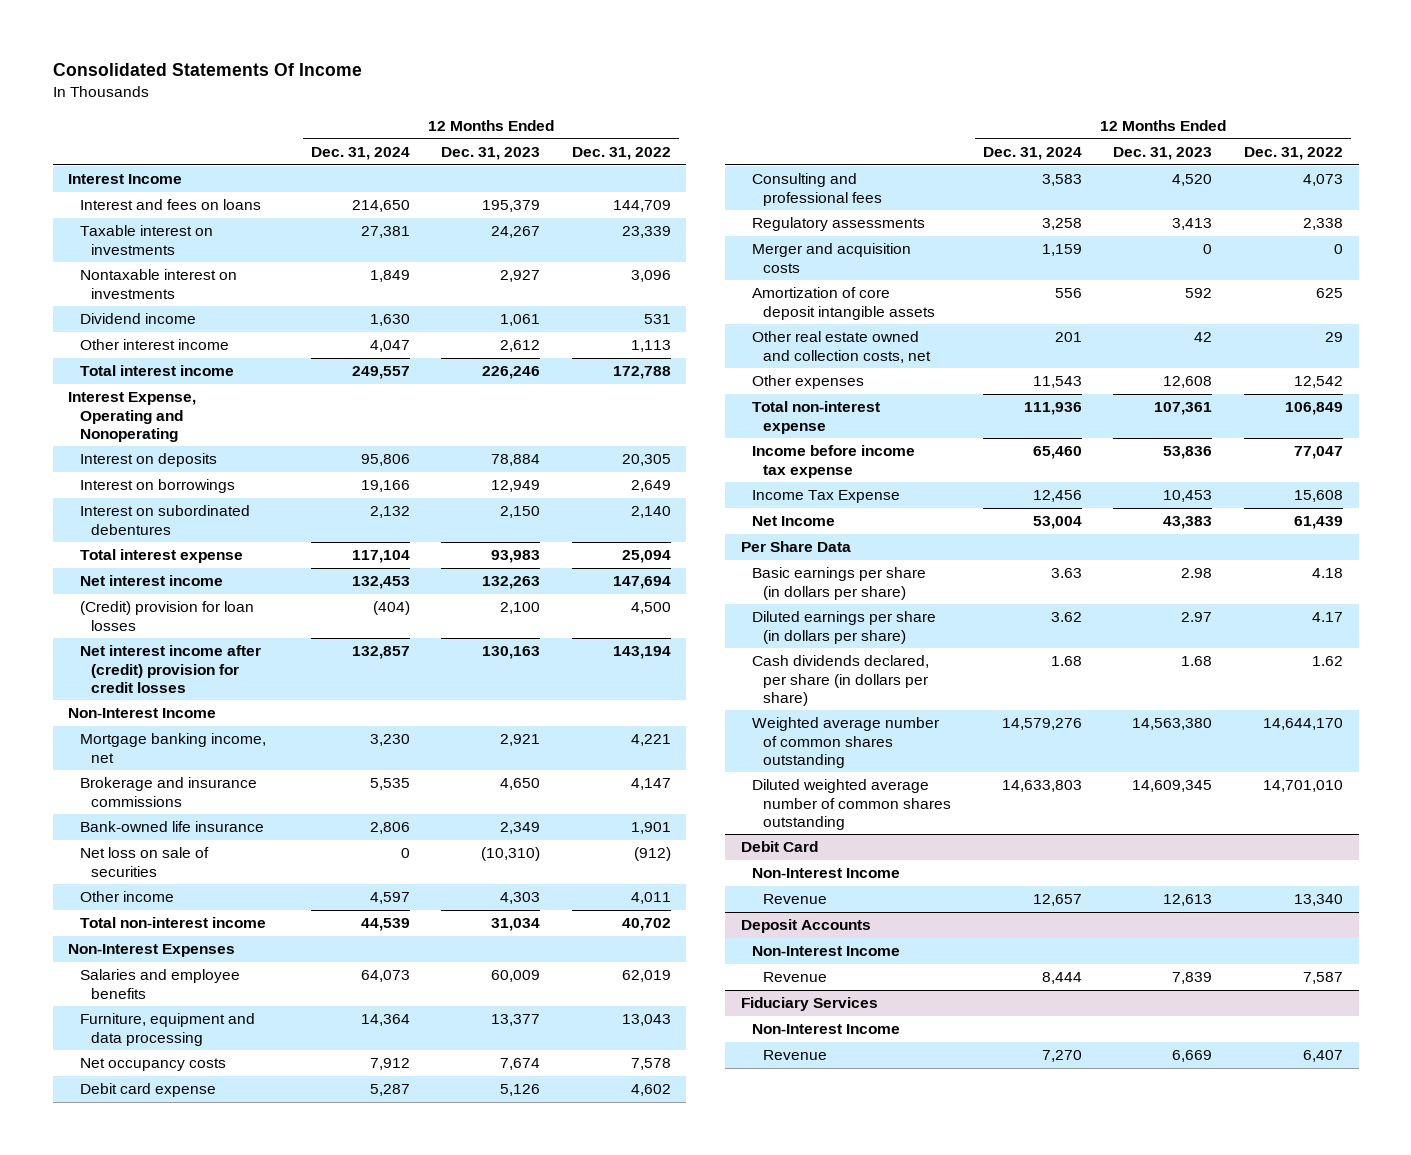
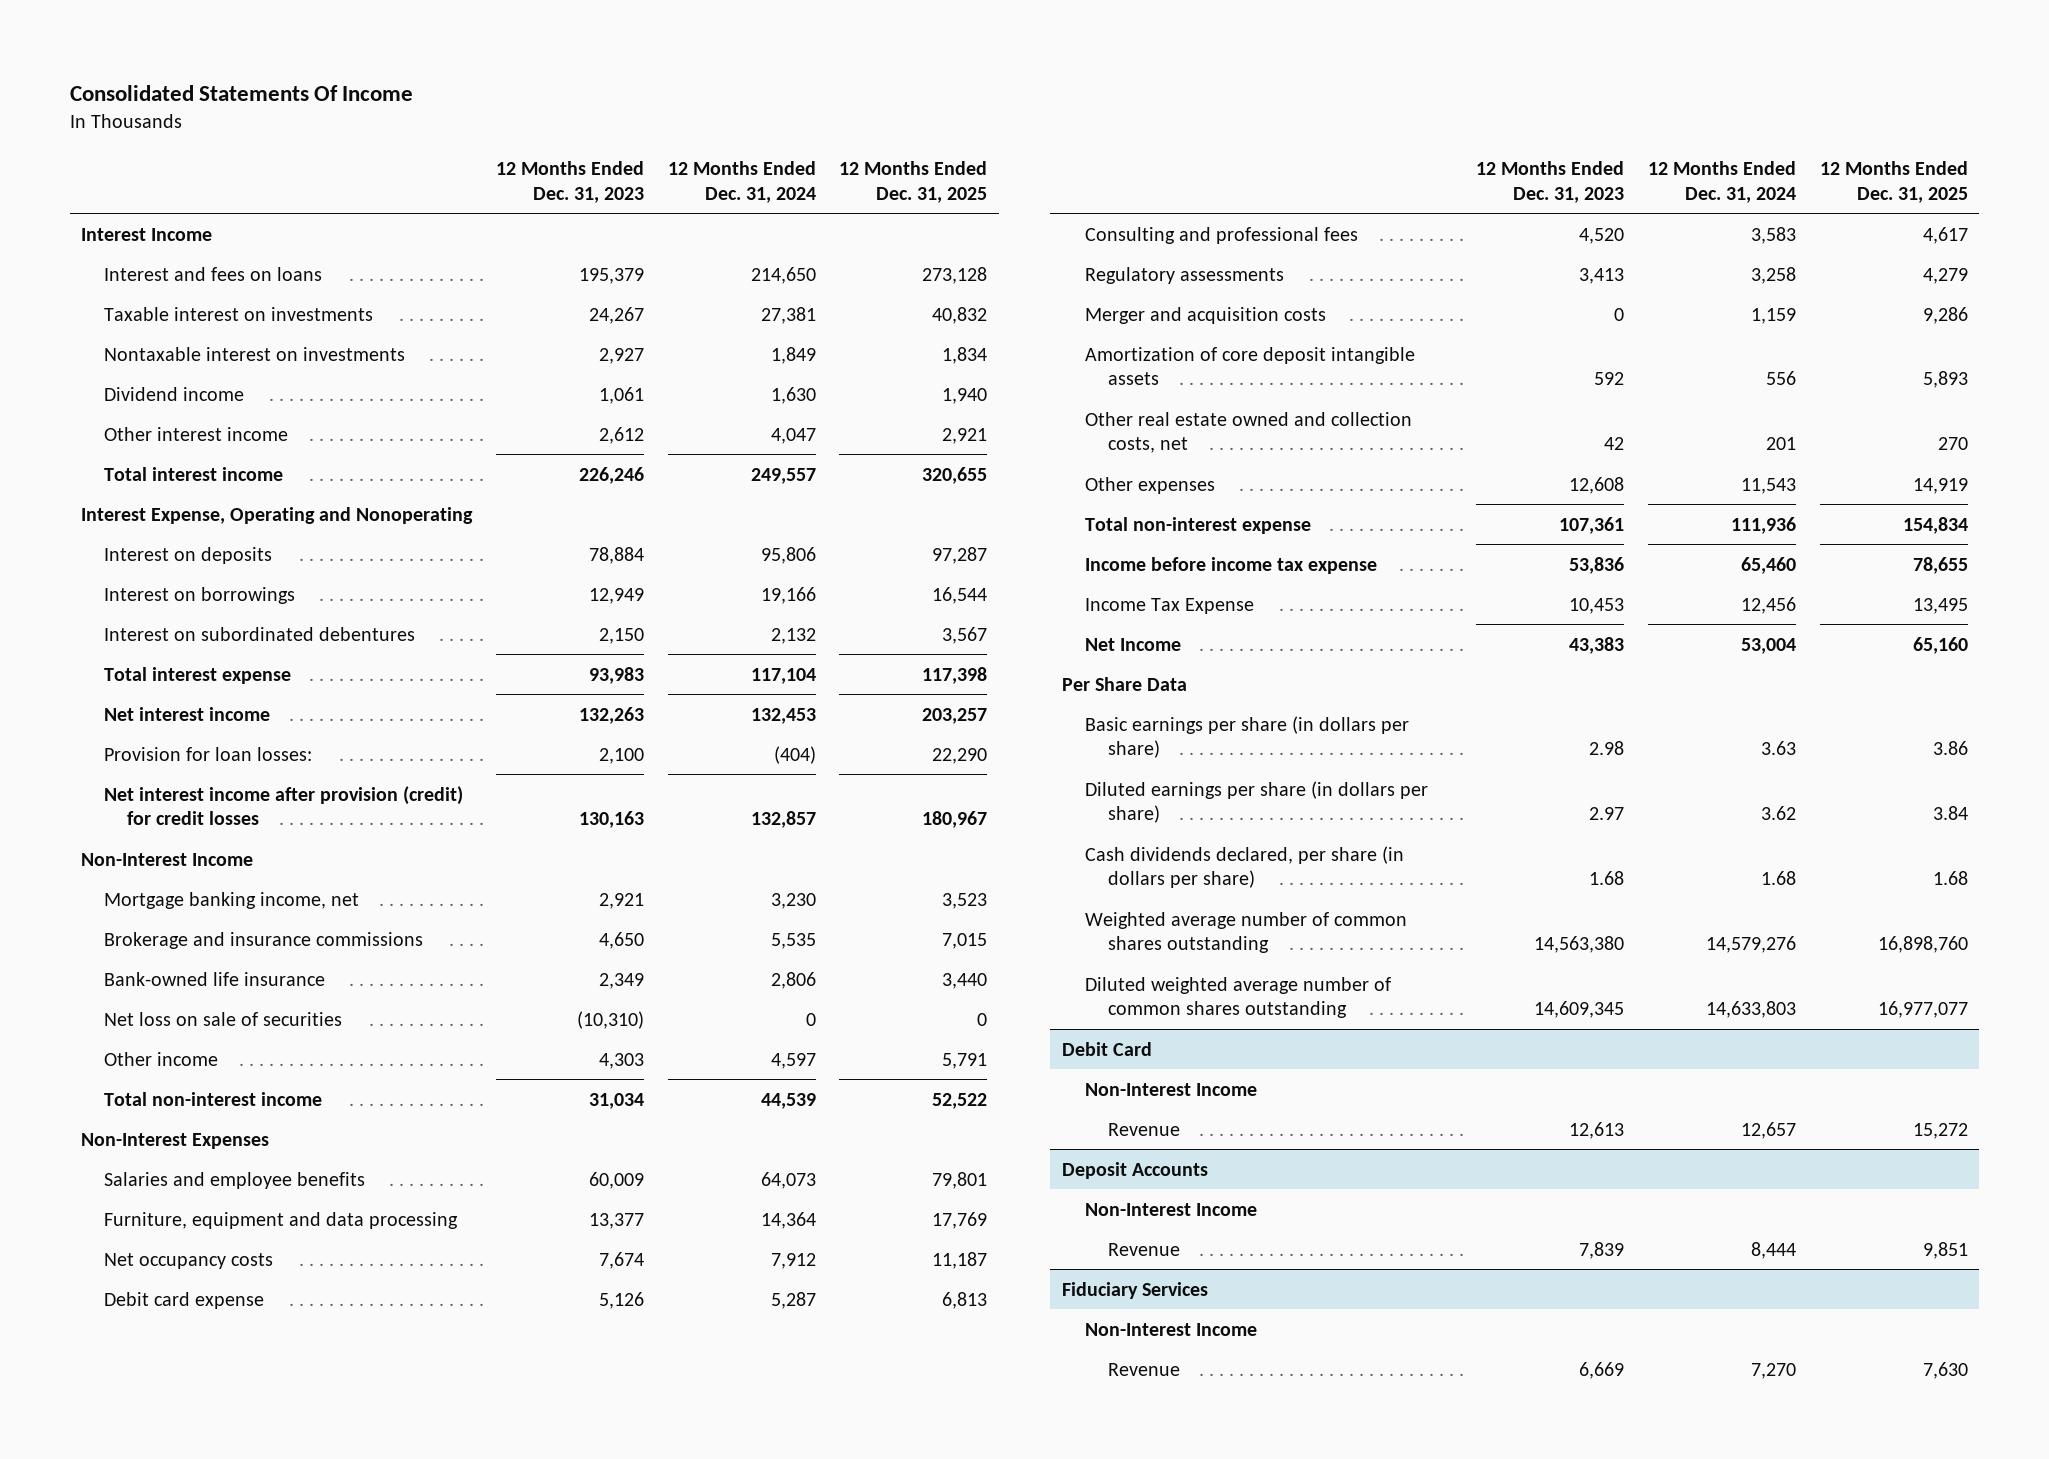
[571,146,671,160] Dec. 31, 2022 -> none
none -> [839,161,988,203] 12 Months Ended Dec. 31, 2025
[79,601,254,631] (Credit) provision for loan losses -> [104,746,313,761] Provision for loan losses:
[79,645,261,693] Net interest income after (credit) provision for credit losses -> [104,785,464,826] Net interest income after provision (credit) for credit losses

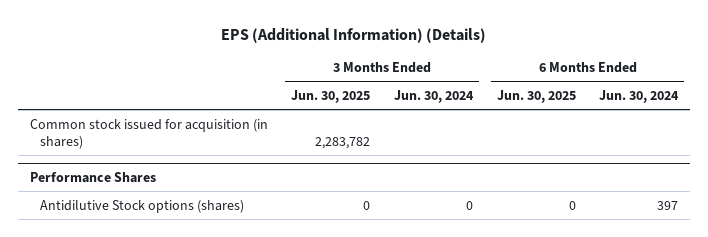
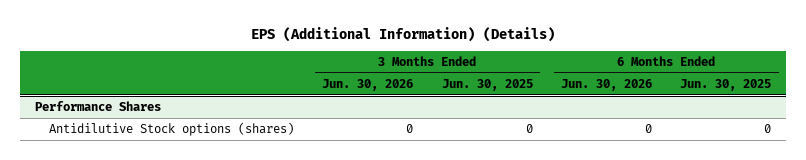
[393,89,474,103] Jun. 30, 2024 -> none
[599,89,680,103] Jun. 30, 2024 -> none
none -> [322,78,414,91] Jun. 30, 2026
none -> [561,78,653,91] Jun. 30, 2026
[29,118,268,149] Common stock issued for acquisition (in shares) -> none

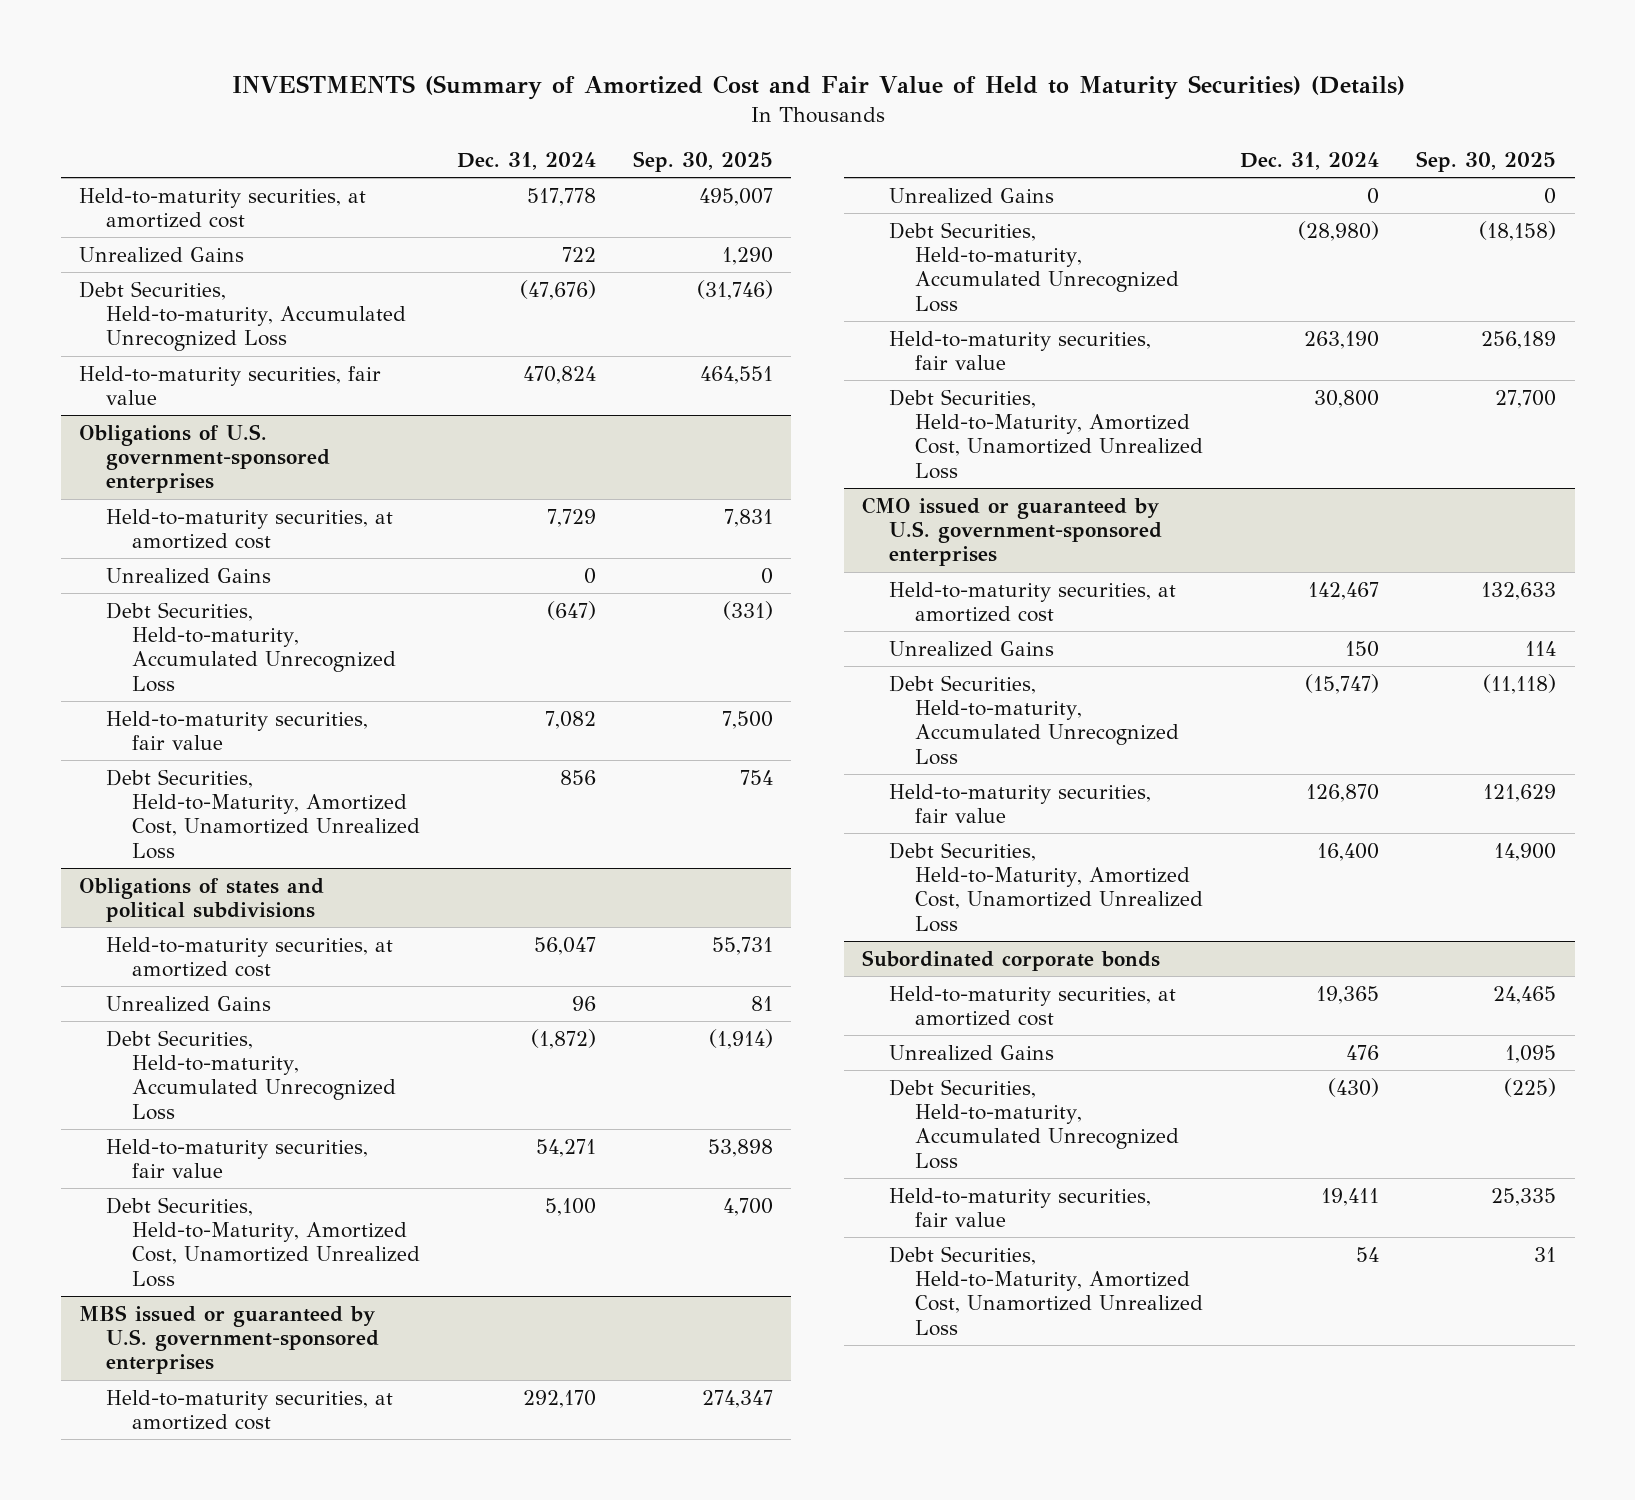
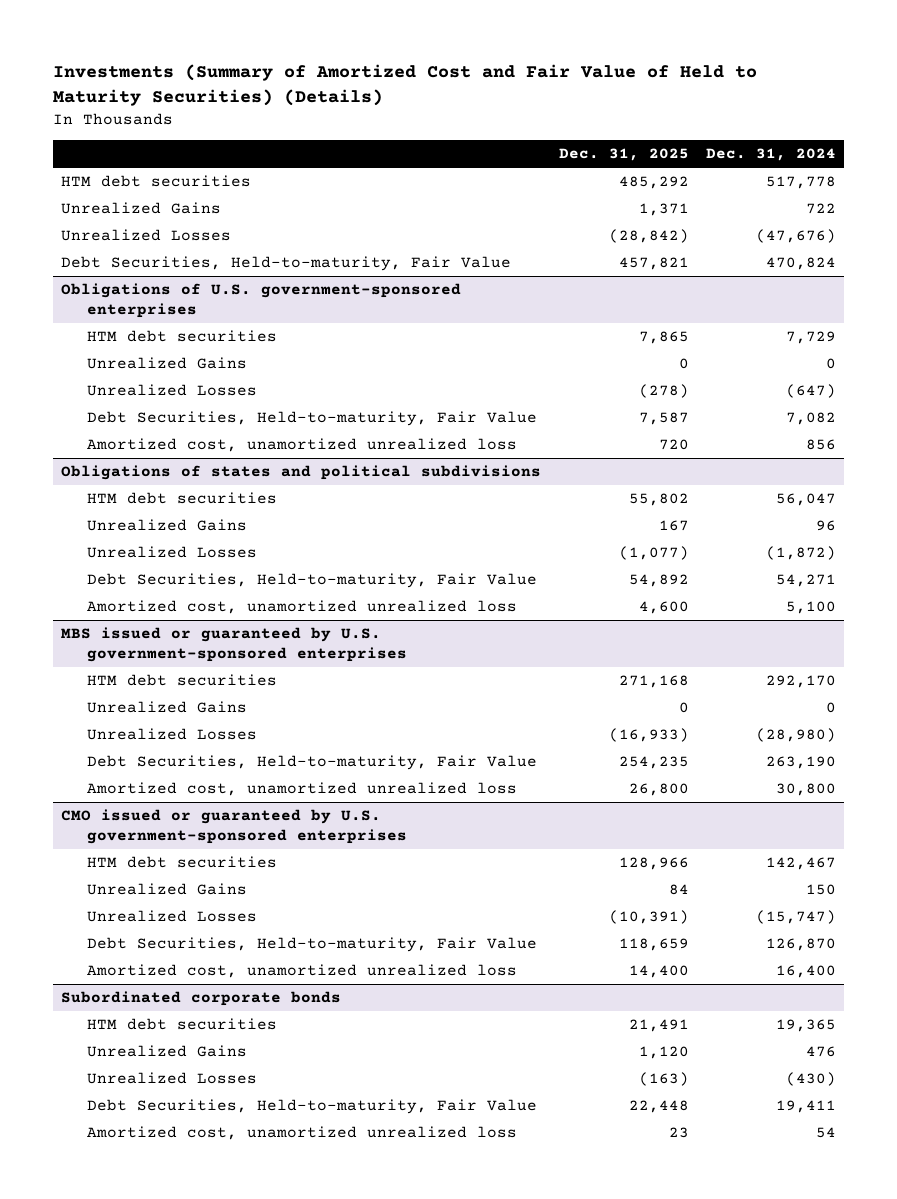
[231,75,1405,101] INVESTMENTS (Summary of Amortized Cost and Fair Value of Held to Maturity Securities) (Details) -> [52,64,757,107] Investments (Summary of Amortized Cost and Fair Value of Held to Maturity Securities) (Details)
[633,151,774,173] Sep. 30, 2025 -> none
none -> [558,148,689,162] Dec. 31, 2025
[79,187,367,229] Held-to-maturity securities, at amortized cost -> [61,175,252,188] HTM debt securities
[79,280,406,352] Debt Securities, Held-to-maturity, Accumulated Unrecognized Loss -> [61,229,232,242] Unrealized Losses
[79,365,382,406] Held-to-maturity securities, fair value -> [61,256,512,272] Debt Securities, Held-to-maturity, Fair Value
[105,508,393,550] Held-to-maturity securities, at amortized cost -> [86,330,277,343] HTM debt securities
[105,601,397,692] Debt Securities, Held-to-maturity, Accumulated Unrecognized Loss -> [86,384,257,397] Unrealized Losses
[105,710,368,751] Held-to-maturity securities, fair value -> [86,411,537,427] Debt Securities, Held-to-maturity, Fair Value
[105,768,421,859] Debt Securities, Held-to-Maturity, Amortized Cost, Unamortized Unrealized Loss -> [86,438,517,453] Amortized cost, unamortized unrealized loss
[105,936,393,978] Held-to-maturity securities, at amortized cost -> [86,492,277,505] HTM debt securities
[105,1029,397,1120] Debt Securities, Held-to-maturity, Accumulated Unrecognized Loss -> [86,546,257,559] Unrealized Losses
[105,1138,368,1179] Held-to-maturity securities, fair value -> [86,573,537,589] Debt Securities, Held-to-maturity, Fair Value
[105,1196,421,1287] Debt Securities, Held-to-Maturity, Amortized Cost, Unamortized Unrealized Loss -> [86,600,517,615] Amortized cost, unamortized unrealized loss
[105,1389,393,1431] Held-to-maturity securities, at amortized cost -> [86,674,277,687] HTM debt securities
[888,221,1180,312] Debt Securities, Held-to-maturity, Accumulated Unrecognized Loss -> [86,728,257,741] Unrealized Losses
[888,330,1151,371] Held-to-maturity securities, fair value -> [86,755,537,771] Debt Securities, Held-to-maturity, Fair Value
[888,388,1204,479] Debt Securities, Held-to-Maturity, Amortized Cost, Unamortized Unrealized Loss -> [86,782,517,797] Amortized cost, unamortized unrealized loss
[888,581,1176,623] Held-to-maturity securities, at amortized cost -> [86,856,277,869] HTM debt securities
[888,674,1180,765] Debt Securities, Held-to-maturity, Accumulated Unrecognized Loss -> [86,910,257,923] Unrealized Losses
[888,783,1151,824] Held-to-maturity securities, fair value -> [86,937,537,953] Debt Securities, Held-to-maturity, Fair Value
[888,841,1204,932] Debt Securities, Held-to-Maturity, Amortized Cost, Unamortized Unrealized Loss -> [86,964,517,979] Amortized cost, unamortized unrealized loss
[888,985,1176,1027] Held-to-maturity securities, at amortized cost -> [86,1018,277,1031] HTM debt securities
[888,1078,1180,1169] Debt Securities, Held-to-maturity, Accumulated Unrecognized Loss -> [86,1072,257,1085] Unrealized Losses
[888,1187,1151,1228] Held-to-maturity securities, fair value -> [86,1099,537,1115] Debt Securities, Held-to-maturity, Fair Value
[888,1245,1204,1336] Debt Securities, Held-to-Maturity, Amortized Cost, Unamortized Unrealized Loss -> [86,1126,517,1141] Amortized cost, unamortized unrealized loss

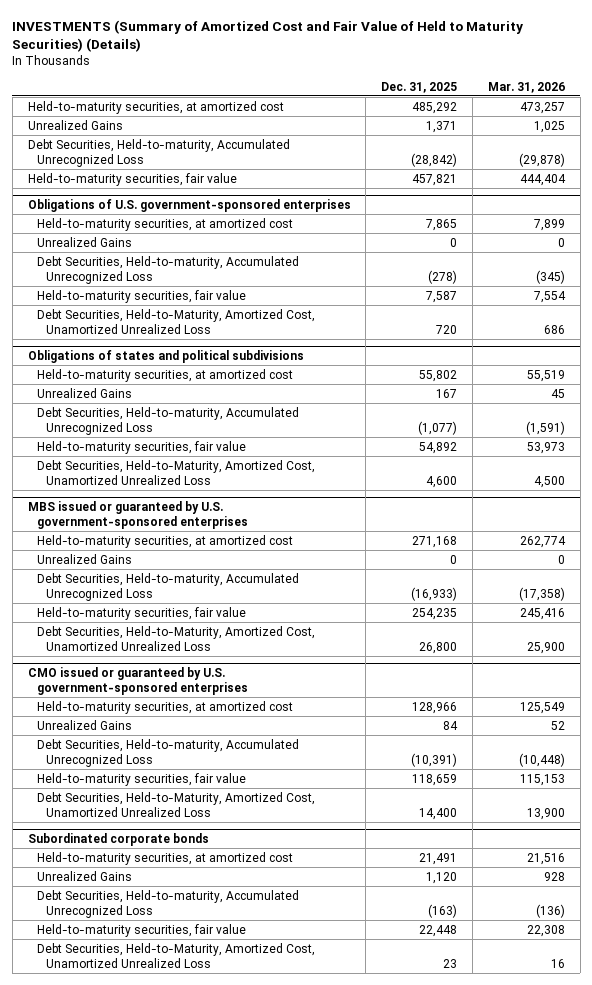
[52,64,757,107] Investments (Summary of Amortized Cost and Fair Value of Held to Maturity Securities) (Details) -> [12,19,524,53] INVESTMENTS (Summary of Amortized Cost and Fair Value of Held to Maturity Securities) (Details)
[705,148,836,162] Dec. 31, 2024 -> none
none -> [487,81,565,93] Mar. 31, 2026
[61,175,252,188] HTM debt securities -> [27,100,284,114] Held-to-maturity securities, at amortized cost
[61,229,232,242] Unrealized Losses -> [27,138,290,167] Debt Securities, Held-to-maturity, Accumulated Unrecognized Loss
[61,256,512,272] Debt Securities, Held-to-maturity, Fair Value -> [27,172,237,186] Held-to-maturity securities, fair value
[86,330,277,343] HTM debt securities -> [36,217,293,231] Held-to-maturity securities, at amortized cost
[86,384,257,397] Unrealized Losses -> [36,255,299,284] Debt Securities, Held-to-maturity, Accumulated Unrecognized Loss
[86,411,537,427] Debt Securities, Held-to-maturity, Fair Value -> [36,289,246,303] Held-to-maturity securities, fair value
[86,438,517,453] Amortized cost, unamortized unrealized loss -> [36,308,315,334] Debt Securities, Held-to-Maturity, Amortized Cost, Unamortized Unrealized Loss
[86,492,277,505] HTM debt securities -> [36,368,293,382] Held-to-maturity securities, at amortized cost
[86,546,257,559] Unrealized Losses -> [36,406,299,435] Debt Securities, Held-to-maturity, Accumulated Unrecognized Loss
[86,573,537,589] Debt Securities, Held-to-maturity, Fair Value -> [36,440,246,454] Held-to-maturity securities, fair value
[86,600,517,615] Amortized cost, unamortized unrealized loss -> [36,459,315,485] Debt Securities, Held-to-Maturity, Amortized Cost, Unamortized Unrealized Loss
[86,674,277,687] HTM debt securities -> [36,534,293,548] Held-to-maturity securities, at amortized cost
[86,728,257,741] Unrealized Losses -> [36,572,299,601] Debt Securities, Held-to-maturity, Accumulated Unrecognized Loss
[86,755,537,771] Debt Securities, Held-to-maturity, Fair Value -> [36,606,246,620] Held-to-maturity securities, fair value
[86,782,517,797] Amortized cost, unamortized unrealized loss -> [36,625,315,651] Debt Securities, Held-to-Maturity, Amortized Cost, Unamortized Unrealized Loss
[86,856,277,869] HTM debt securities -> [36,700,293,714] Held-to-maturity securities, at amortized cost
[86,910,257,923] Unrealized Losses -> [36,738,299,767] Debt Securities, Held-to-maturity, Accumulated Unrecognized Loss
[86,937,537,953] Debt Securities, Held-to-maturity, Fair Value -> [36,772,246,786] Held-to-maturity securities, fair value
[86,964,517,979] Amortized cost, unamortized unrealized loss -> [36,791,315,817] Debt Securities, Held-to-Maturity, Amortized Cost, Unamortized Unrealized Loss
[86,1018,277,1031] HTM debt securities -> [36,851,293,865] Held-to-maturity securities, at amortized cost
[86,1072,257,1085] Unrealized Losses -> [36,889,299,918] Debt Securities, Held-to-maturity, Accumulated Unrecognized Loss
[86,1099,537,1115] Debt Securities, Held-to-maturity, Fair Value -> [36,923,246,937] Held-to-maturity securities, fair value
[86,1126,517,1141] Amortized cost, unamortized unrealized loss -> [36,942,315,968] Debt Securities, Held-to-Maturity, Amortized Cost, Unamortized Unrealized Loss

